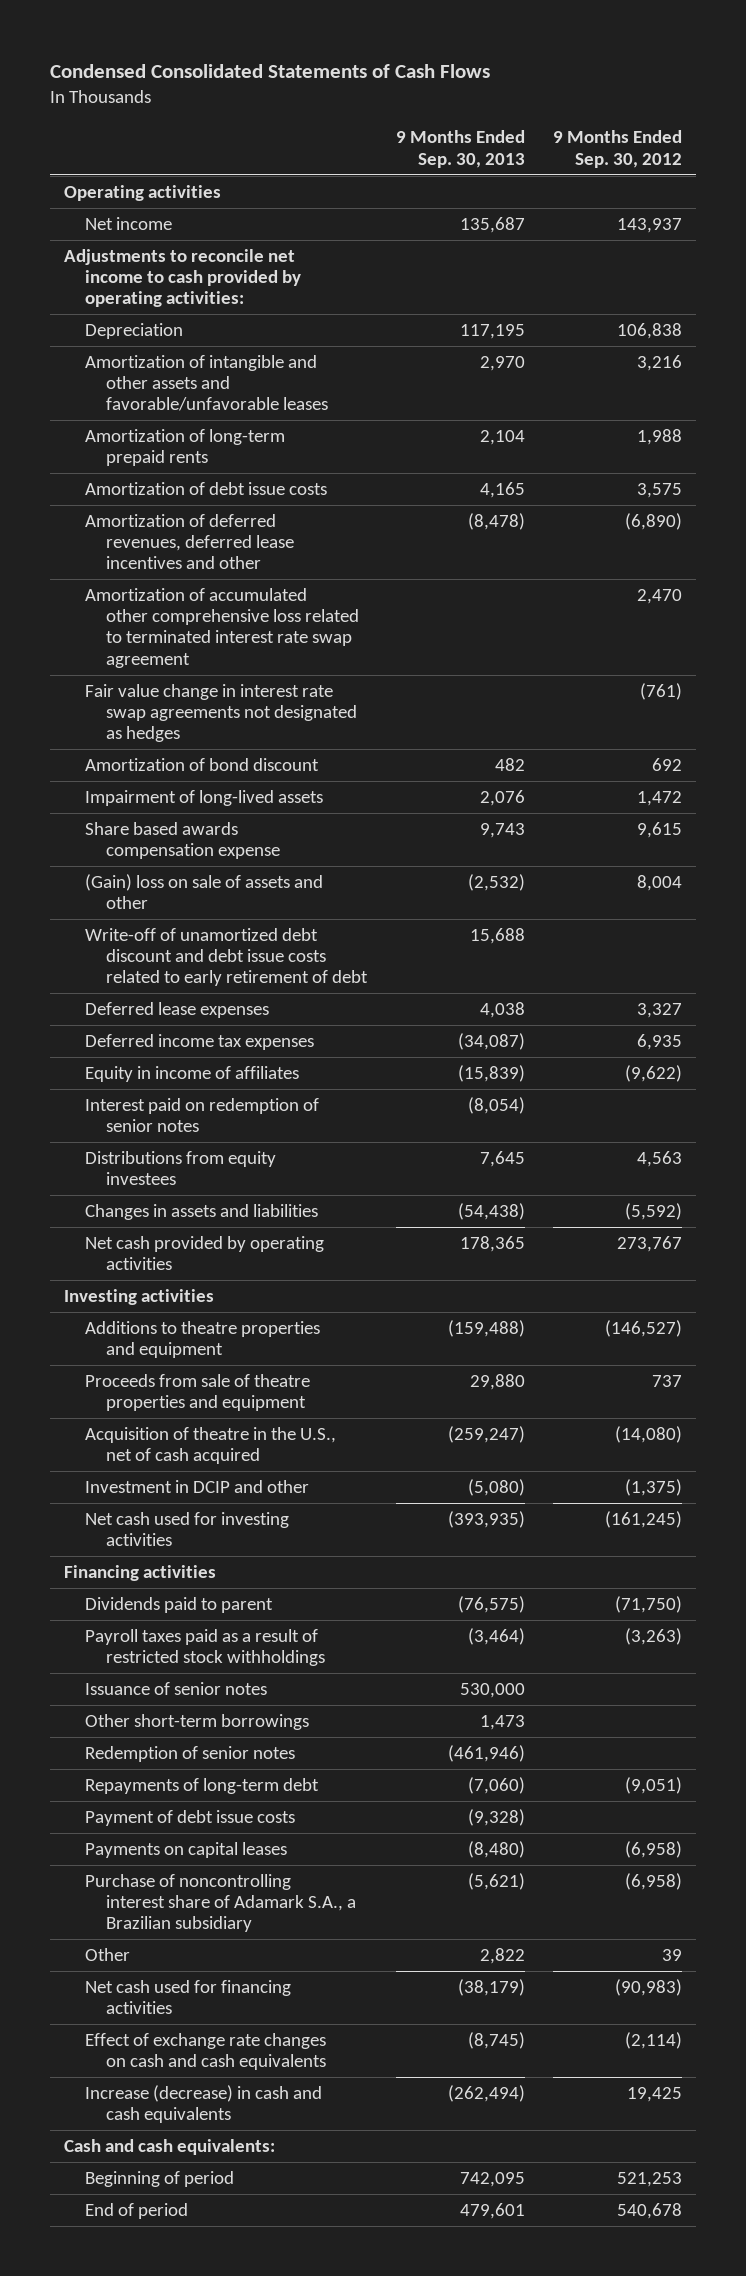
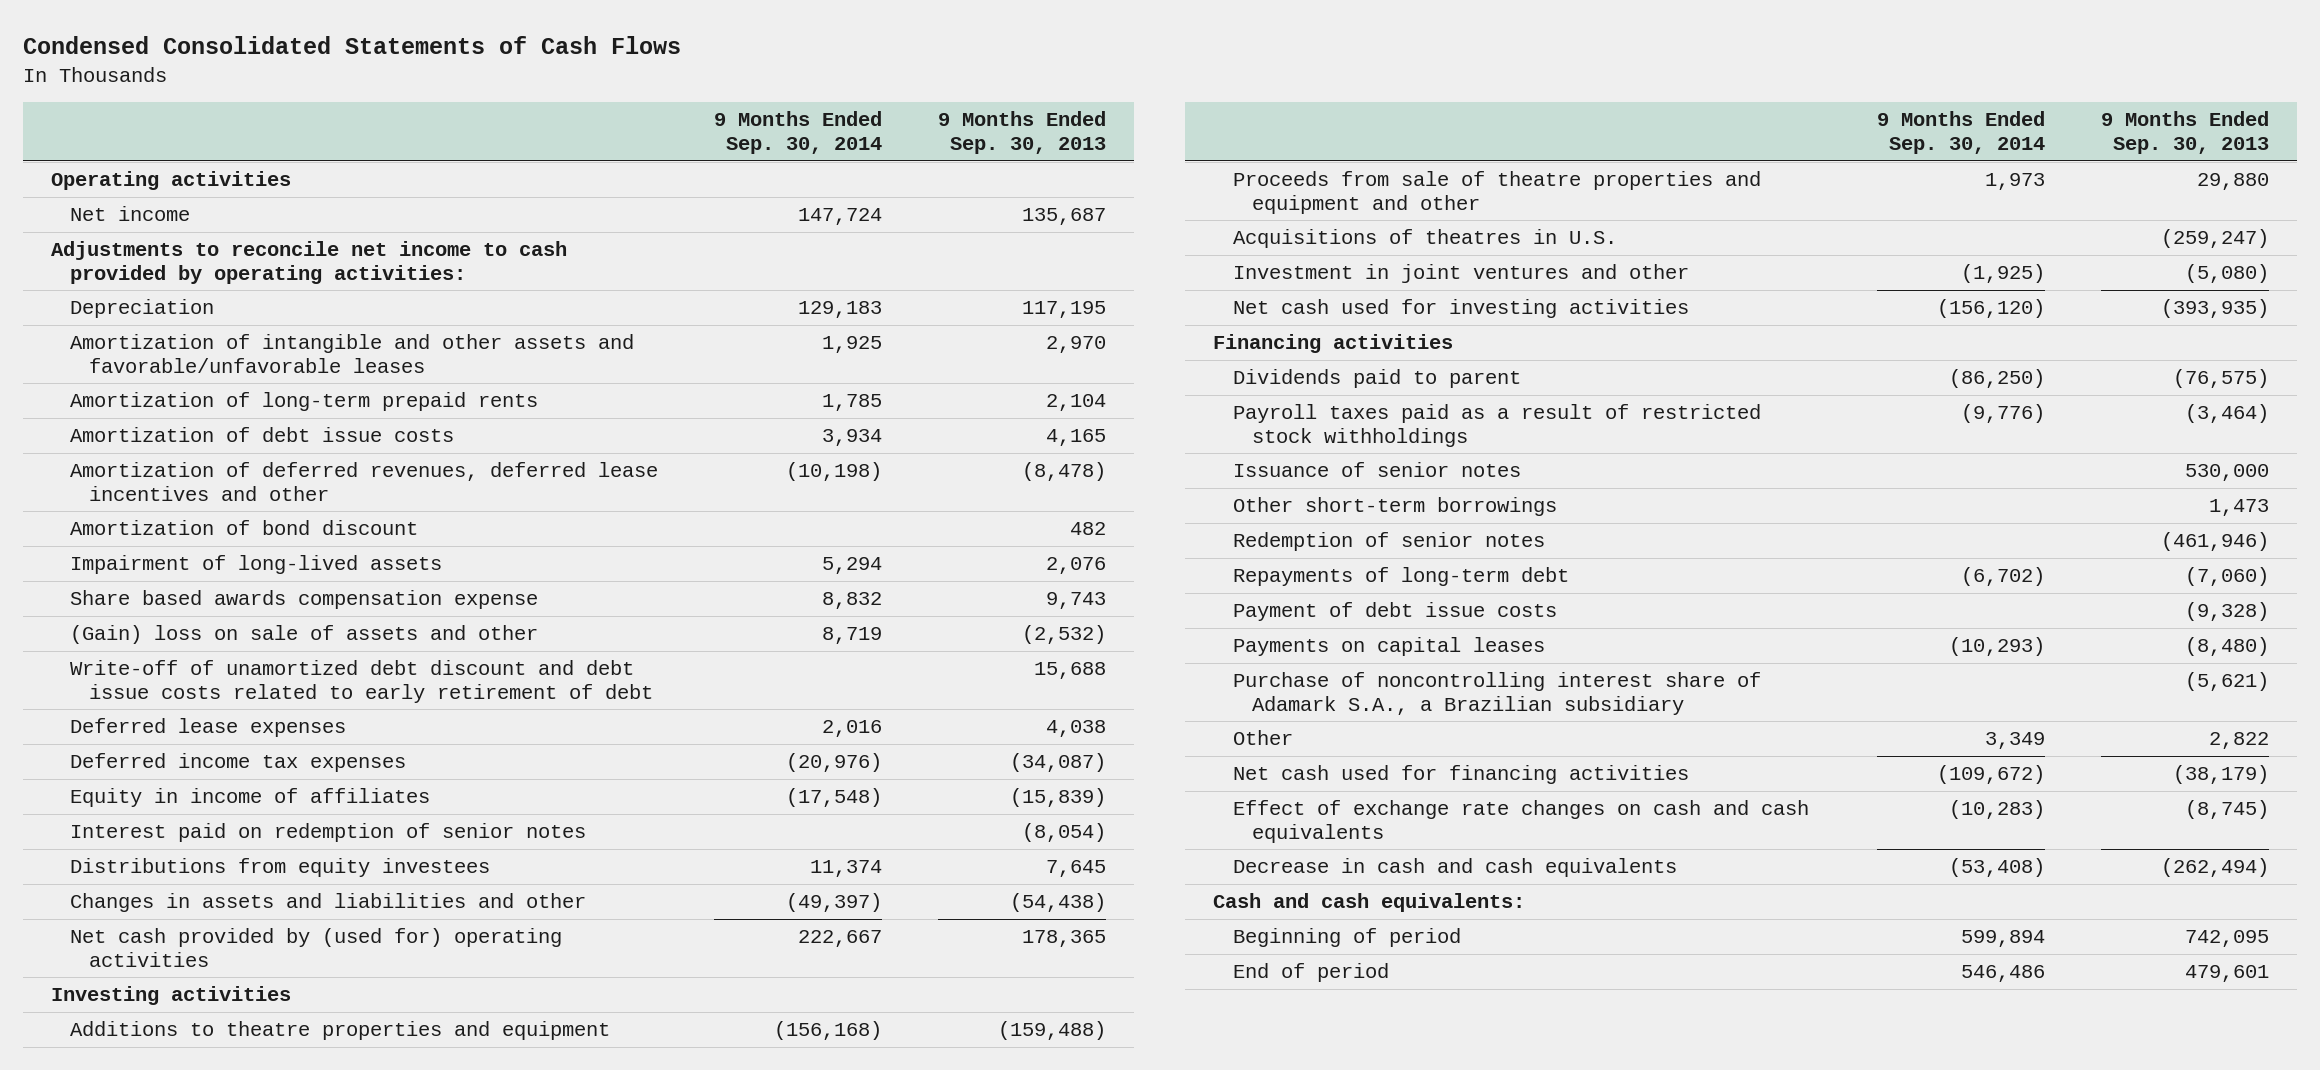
[553,130,683,168] 9 Months Ended Sep. 30, 2012 -> none
none -> [714,111,883,154] 9 Months Ended Sep. 30, 2014
[84,587,360,668] Amortization of accumulated other comprehensive loss related to terminated interest rate swap agreement -> none
[84,683,358,743] Fair value change in interest rate swap agreements not designated as hedges -> none
[84,1203,318,1220] Changes in assets and liabilities -> [69,893,586,913] Changes in assets and liabilities and other
[84,1235,324,1271] Net cash provided by operating activities -> [69,928,562,967] Net cash provided by (used for) operating activities
[84,1373,310,1412] Proceeds from sale of theatre properties and equipment -> [1232,171,1761,214] Proceeds from sale of theatre properties and equipment and other
[84,1426,336,1465] Acquisition of theatre in the U.S., net of cash acquired -> [1232,229,1617,249] Acquisitions of theatres in U.S.
[84,1479,309,1493] Investment in DCIP and other -> [1232,264,1689,284] Investment in joint ventures and other
[84,2084,322,2124] Increase (decrease) in cash and cash equivalents -> [1232,858,1677,878] Decrease in cash and cash equivalents

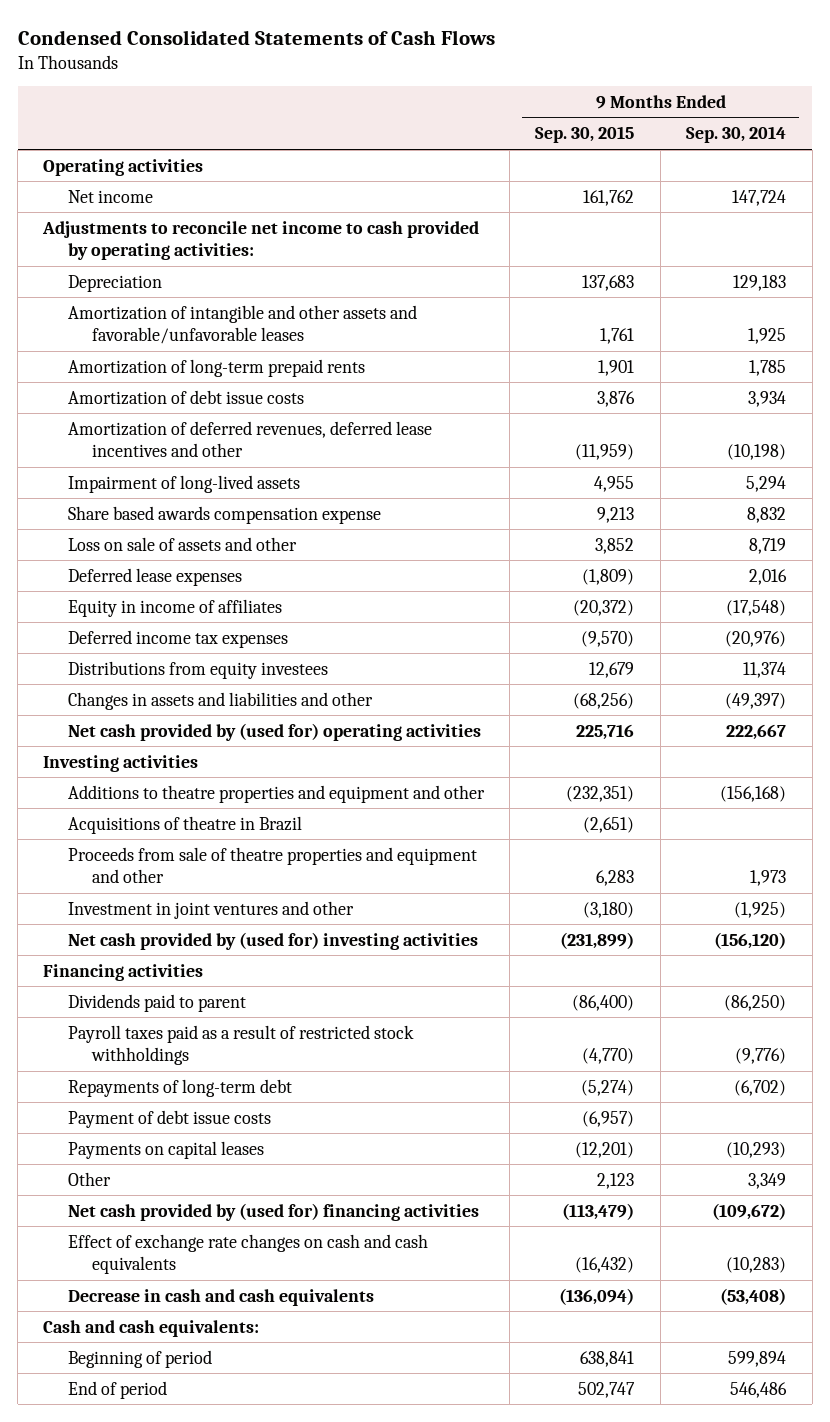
[938,111,1107,154] 9 Months Ended Sep. 30, 2013 -> none
none -> [535,126,635,144] Sep. 30, 2015
[69,520,418,536] Amortization of bond discount -> none
[69,660,653,703] Write-off of unamortized debt discount and debt issue costs related to early retirement of debt -> none
[69,625,538,645] (Gain) loss on sale of assets and other -> [67,536,297,551] Loss on sale of assets and other
[69,823,586,843] Interest paid on redemption of senior notes -> none
[69,753,406,773] Deferred income tax expenses -> [67,629,288,648] Deferred income tax expenses
[69,1021,610,1041] Additions to theatre properties and equipment -> [67,784,485,803] Additions to theatre properties and equipment and other
none -> [67,815,302,834] Acquisitions of theatre in Brazil
[1232,229,1617,249] Acquisitions of theatres in U.S. -> none
[1232,299,1689,319] Net cash used for investing activities -> [67,931,478,950] Net cash provided by (used for) investing activities
[1232,462,1521,478] Issuance of senior notes -> none
[1232,497,1557,517] Other short-term borrowings -> none
[1232,532,1545,552] Redemption of senior notes -> none
[1232,672,1761,715] Purchase of noncontrolling interest share of Adamark S.A., a Brazilian subsidiary -> none
[1232,765,1689,785] Net cash used for financing activities -> [67,1202,479,1221] Net cash provided by (used for) financing activities

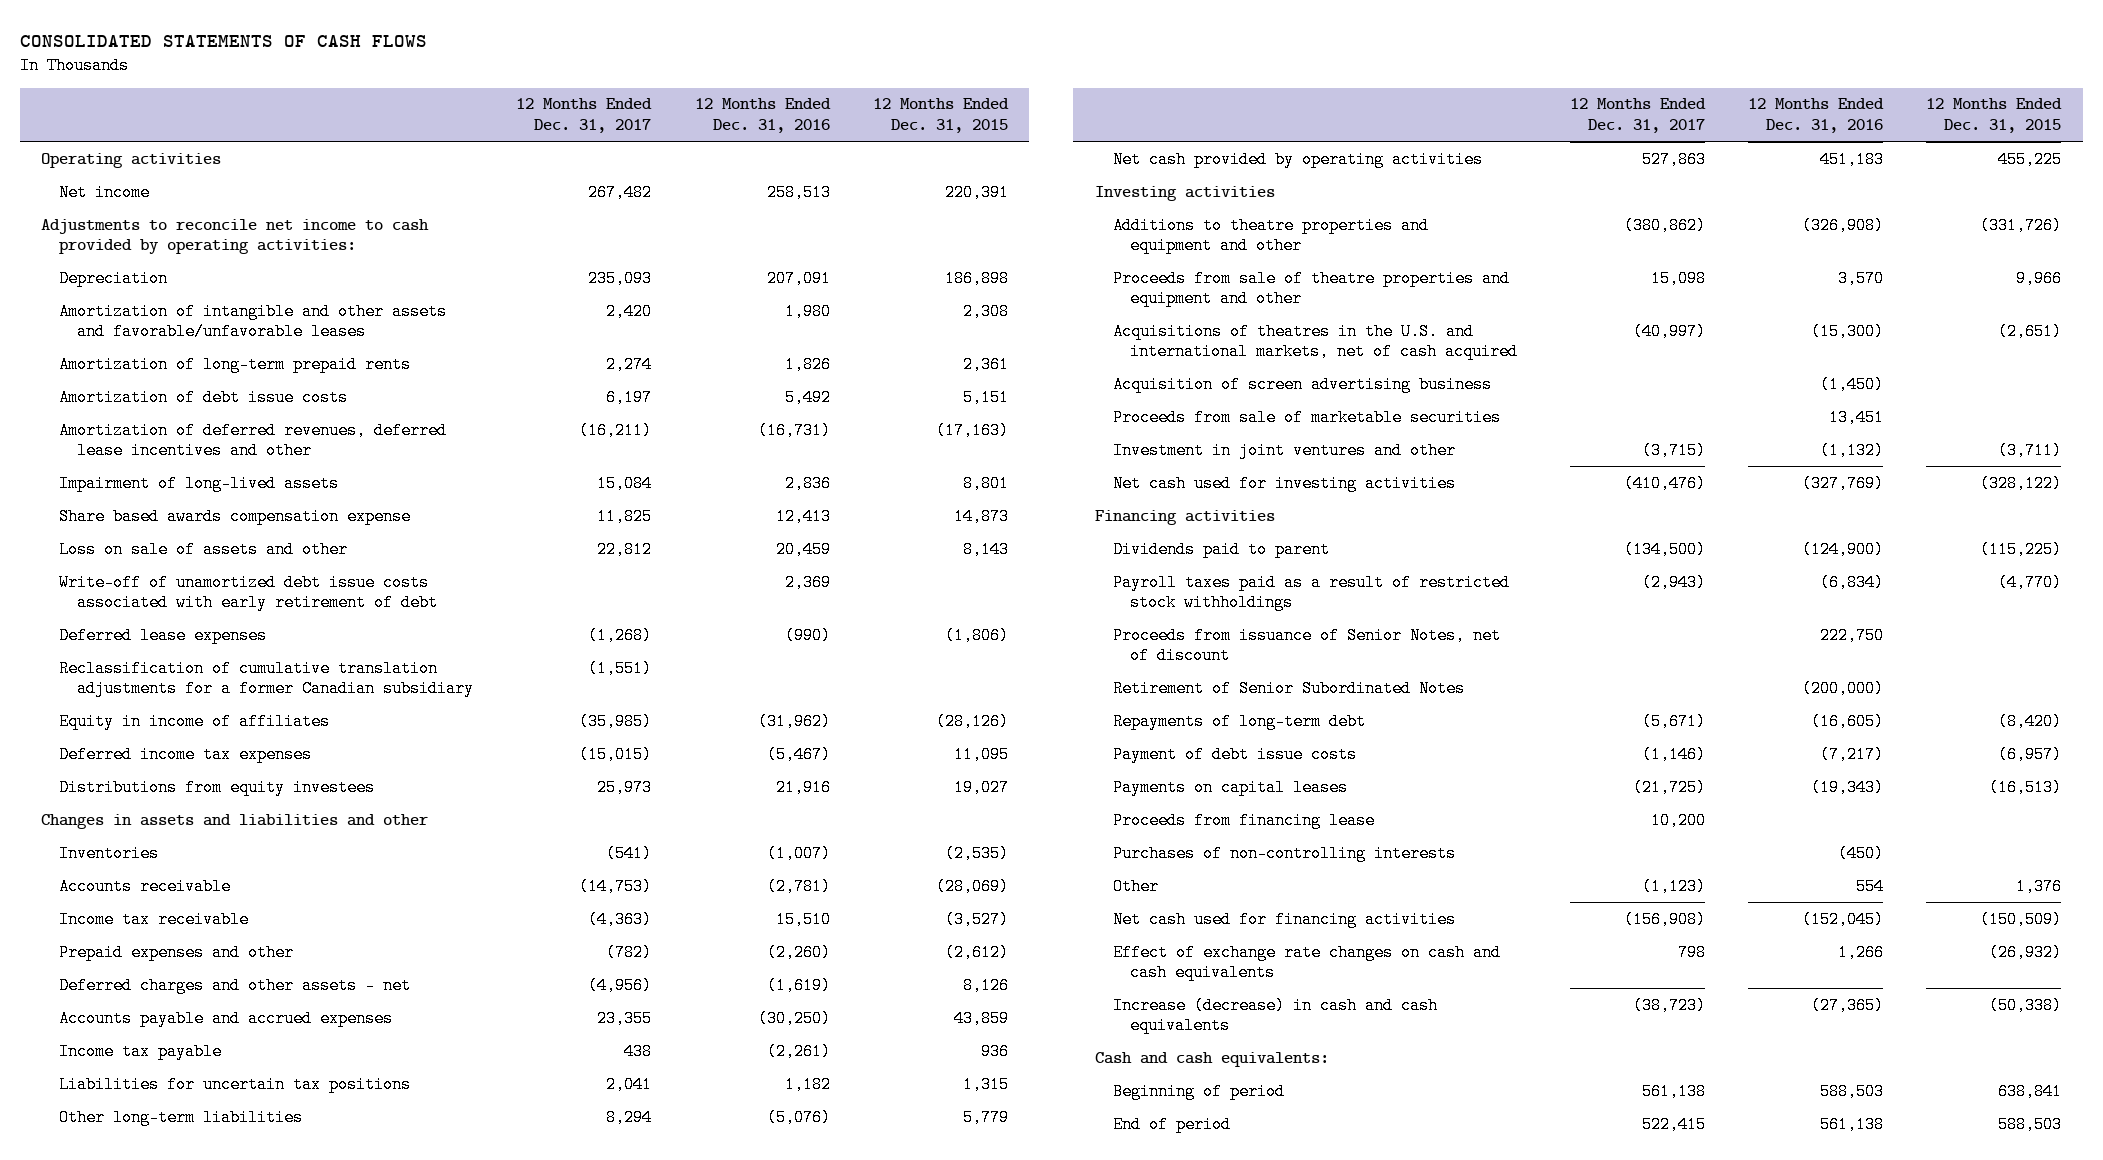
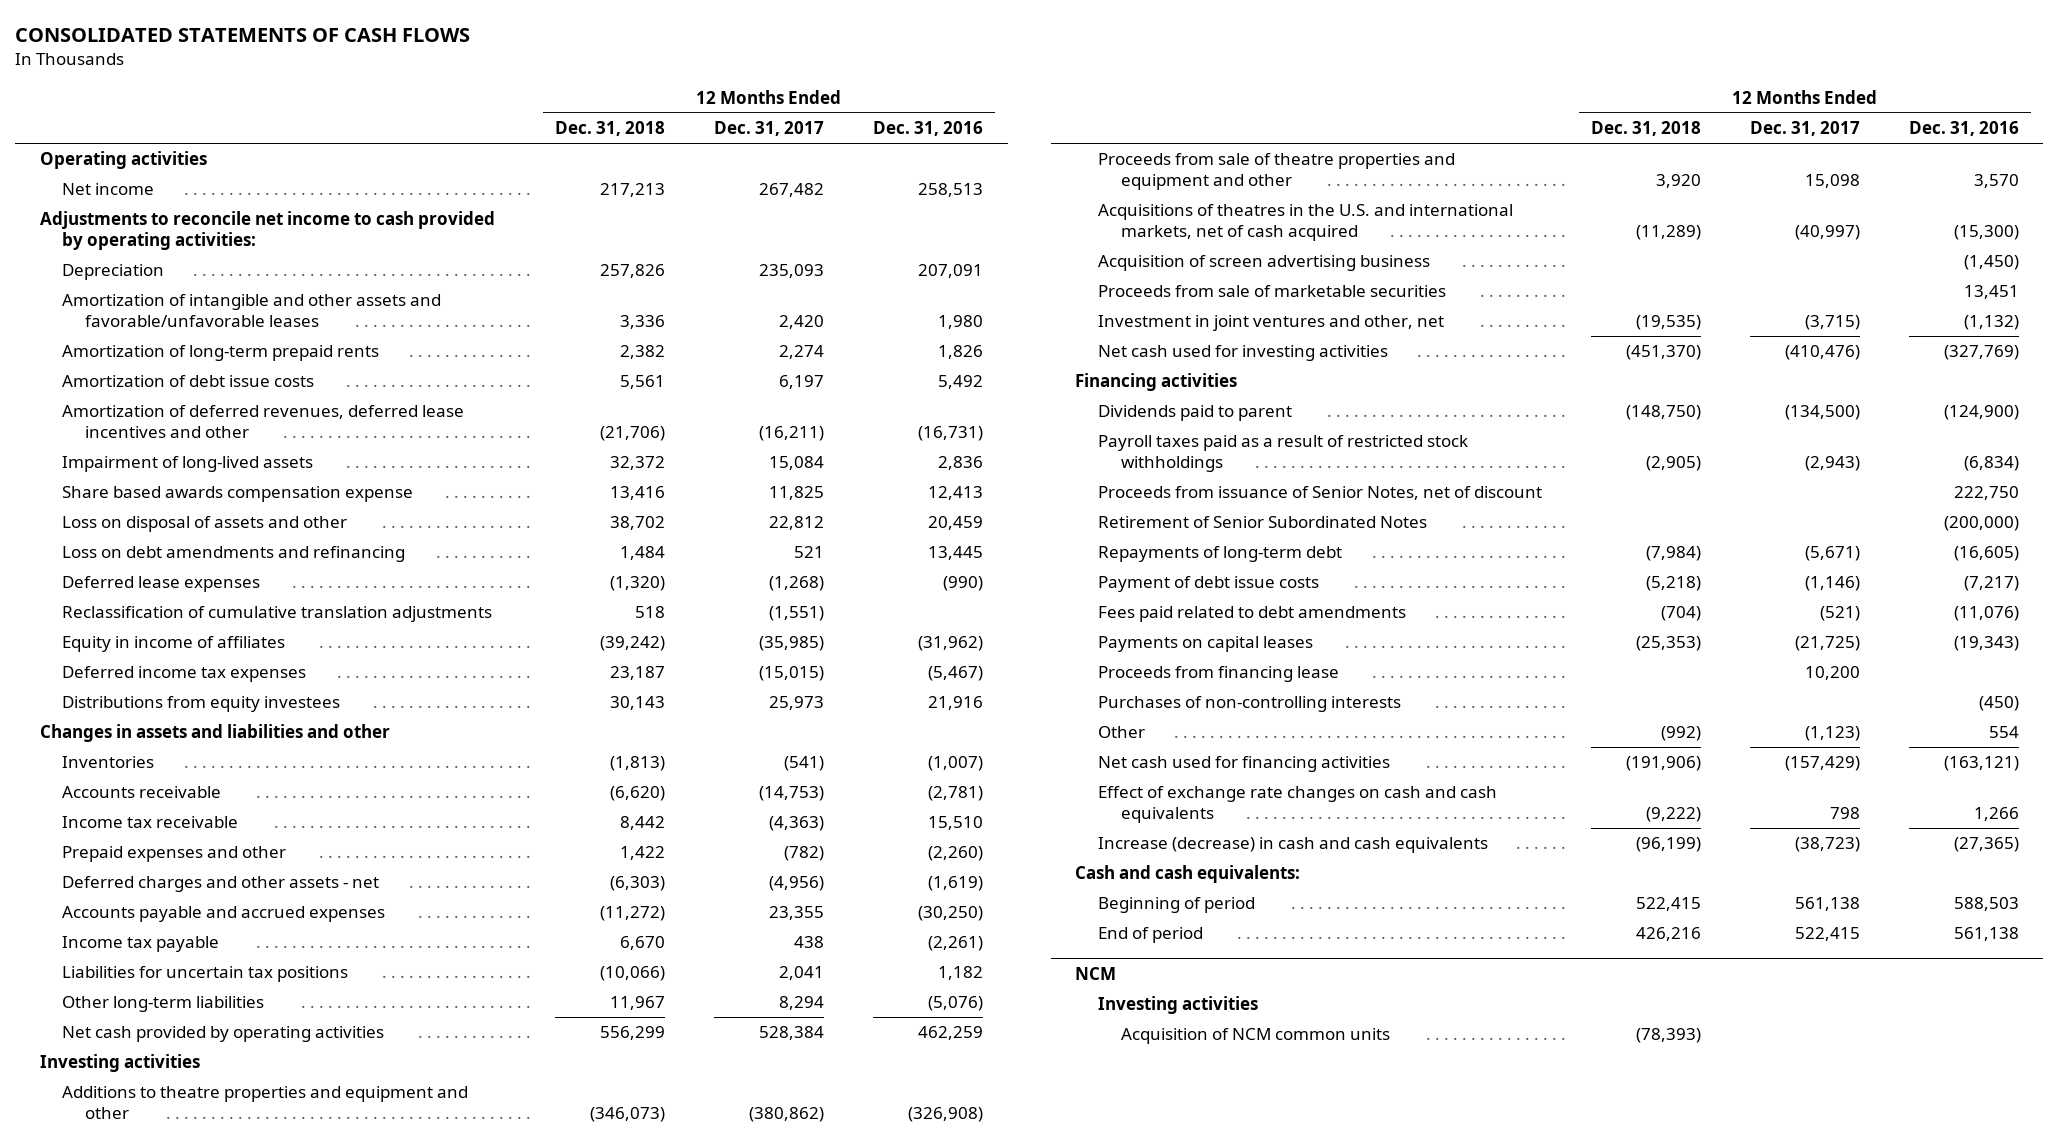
[872,98,1009,133] 12 Months Ended Dec. 31, 2015 -> none
none -> [555,121,666,137] Dec. 31, 2018
[59,573,438,612] Write-off of unamortized debt issue costs associated with early retirement of debt -> none
[59,540,349,558] Loss on sale of assets and other -> [62,516,348,533] Loss on disposal of assets and other
none -> [62,546,406,563] Loss on debt amendments and refinancing
[59,659,474,698] Reclassification of cumulative translation adjustments for a former Canadian subsidiary -> [62,606,493,623] Reclassification of cumulative translation adjustments
[1641,150,1706,168] 527,863 -> [759,1026,825,1041] 528,384
[1820,150,1885,168] 451,183 -> [918,1026,984,1041] 462,259
[1112,441,1456,459] Investment in joint ventures and other -> [1097,315,1444,332] Investment in joint ventures and other, net
none -> [1097,606,1406,623] Fees paid related to debt amendments
[1623,910,1706,928] (156,908) -> [1784,756,1860,772] (157,429)
[1802,910,1885,928] (152,045) -> [1943,756,2019,772] (163,121)
none -> [1075,966,1117,980] NCM
none -> [1097,996,1258,1015] Investing activities
none -> [1120,1028,1390,1045] Acquisition of NCM common units

